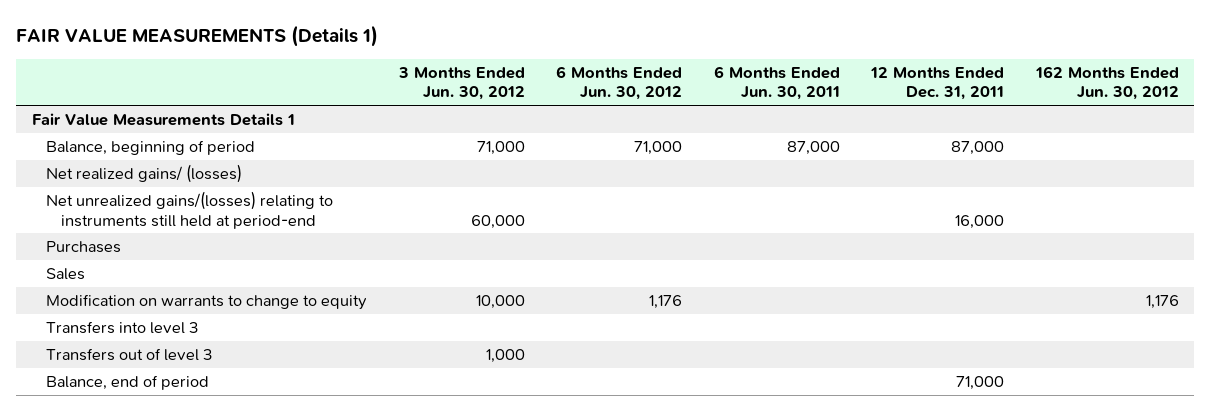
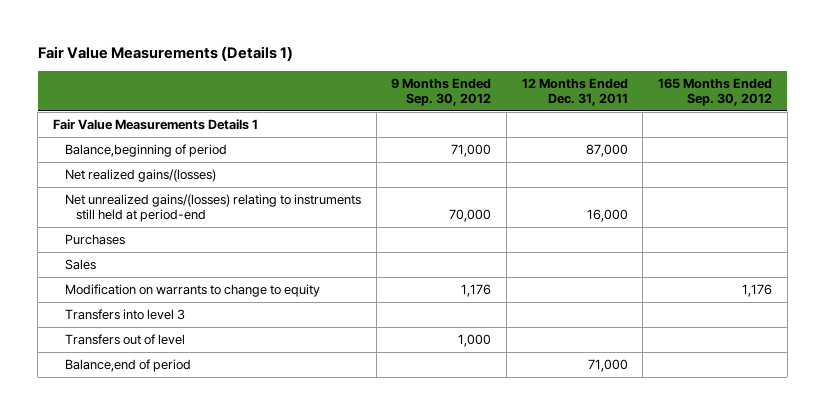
[16,25,379,48] FAIR VALUE MEASUREMENTS (Details 1) -> [37,45,293,61] Fair Value Measurements (Details 1)
[397,66,525,101] 3 Months Ended Jun. 30, 2012 -> none
[556,65,683,101] 6 Months Ended Jun. 30, 2012 -> none
[713,65,840,101] 6 Months Ended Jun. 30, 2011 -> none
[1034,65,1179,101] 162 Months Ended Jun. 30, 2012 -> none
none -> [391,77,492,107] 9 Months Ended Sep. 30, 2012
none -> [658,77,773,107] 165 Months Ended Sep. 30, 2012
[46,139,256,155] Balance, beginning of period -> [64,143,227,157] Balance,beginning of period
[46,163,243,183] Net realized gains/ (losses) -> [64,168,216,182] Net realized gains/(losses)
[46,347,214,361] Transfers out of level 3 -> [64,333,185,345] Transfers out of level
[46,374,210,390] Balance, end of period -> [64,358,191,372] Balance,end of period

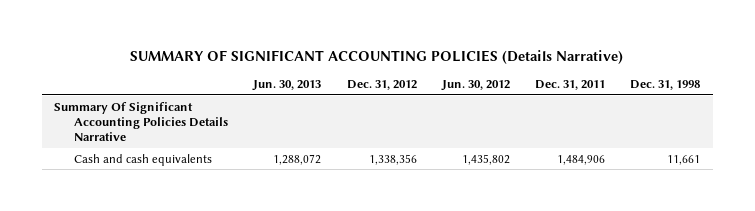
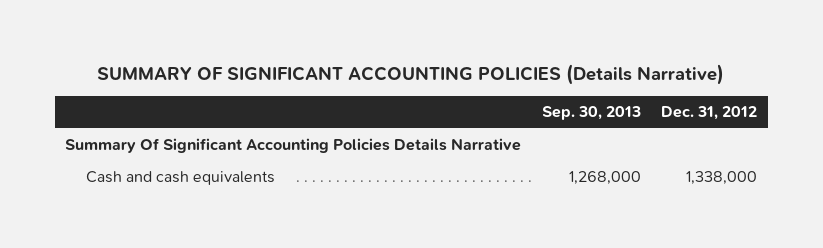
[252,80,322,92] Jun. 30, 2013 -> none
[440,80,510,92] Jun. 30, 2012 -> none
[535,80,606,91] Dec. 31, 2011 -> none
[630,80,701,91] Dec. 31, 1998 -> none
none -> [541,106,641,121] Sep. 30, 2013
[368,153,417,165] 1,338,356 -> [686,171,758,186] 1,338,000

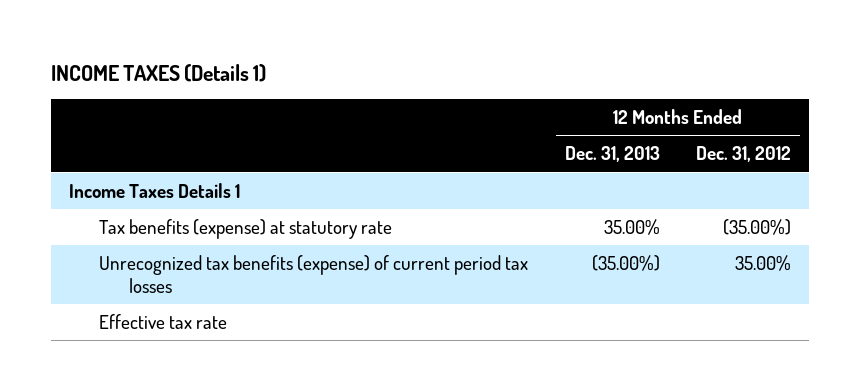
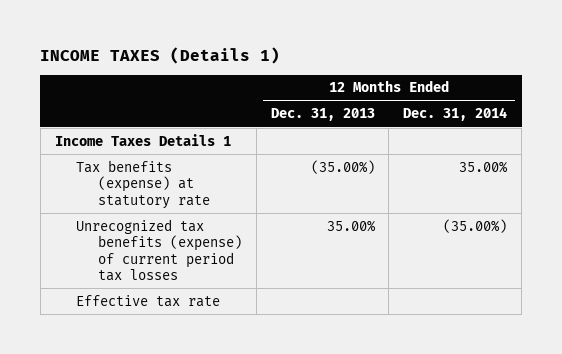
[696,146,792,163] Dec. 31, 2012 -> none
none -> [403,107,508,122] Dec. 31, 2014
[603,218,660,235] 35.00% -> [310,159,375,174] (35.00%)
[591,254,660,271] (35.00%) -> [326,219,376,232] 35.00%

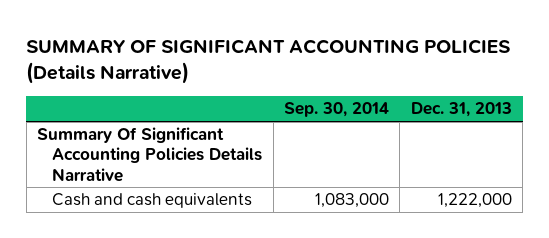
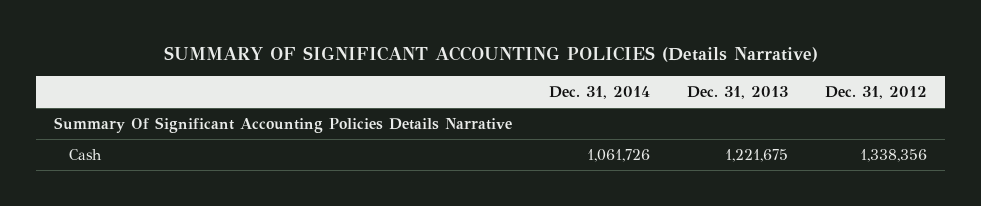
[284,102,390,118] Sep. 30, 2014 -> none
none -> [549,86,651,100] Dec. 31, 2014
none -> [824,86,927,100] Dec. 31, 2012
[52,193,253,209] Cash and cash equivalents -> [68,148,102,160] Cash
[437,193,512,209] 1,222,000 -> [725,148,789,162] 1,221,675

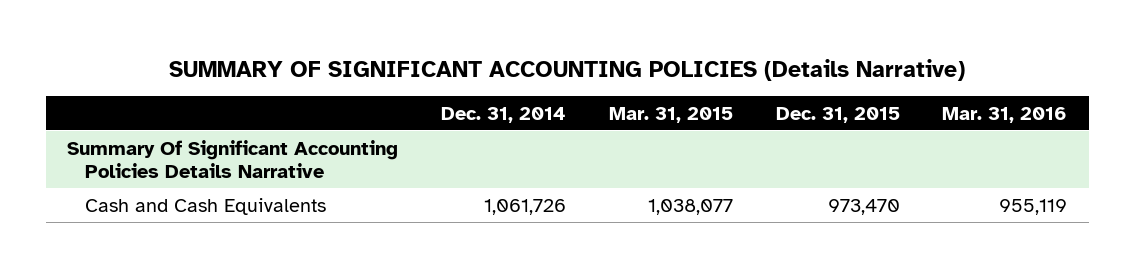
[687,86,789,100] Dec. 31, 2013 -> none
[824,86,927,100] Dec. 31, 2012 -> none
none -> [608,106,733,123] Mar. 31, 2015
none -> [775,106,900,123] Dec. 31, 2015
none -> [942,106,1068,123] Mar. 31, 2016
[68,148,102,160] Cash -> [84,197,326,215] Cash and Cash Equivalents

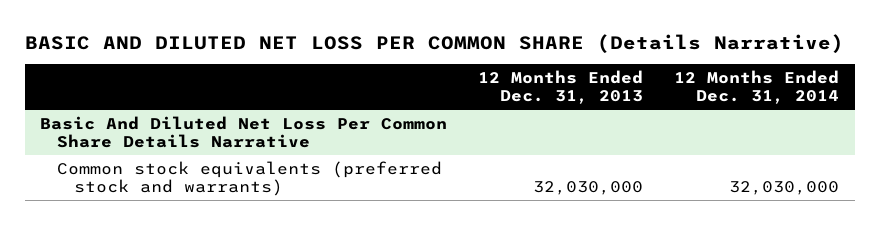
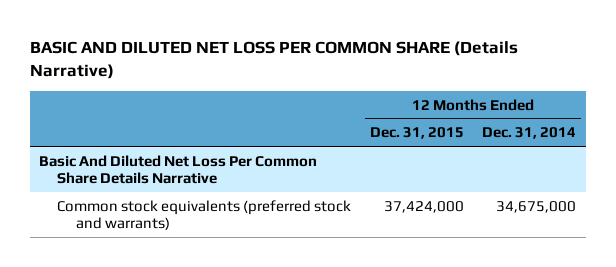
[478,69,644,105] 12 Months Ended Dec. 31, 2013 -> none
none -> [369,127,464,140] Dec. 31, 2015
[729,181,840,196] 32,030,000 -> [496,200,577,213] 34,675,000

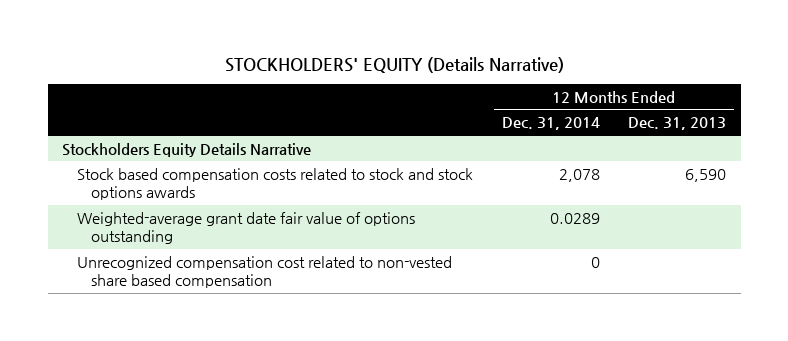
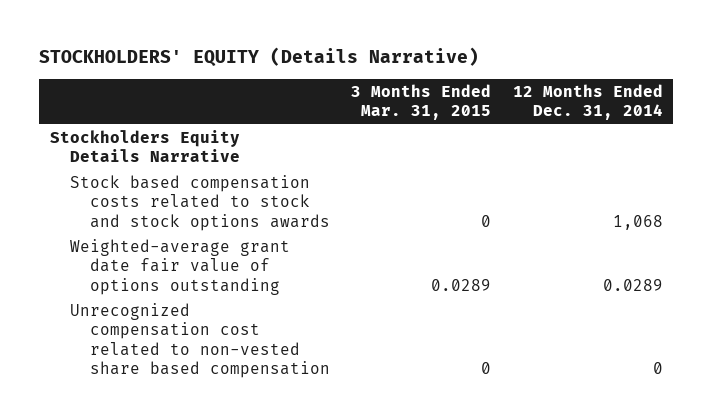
[628,117,727,131] Dec. 31, 2013 -> none
none -> [351,83,492,121] 3 Months Ended Mar. 31, 2015
[558,168,600,182] 2,078 -> [612,214,663,230] 1,068

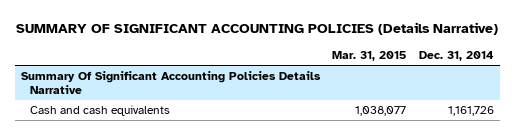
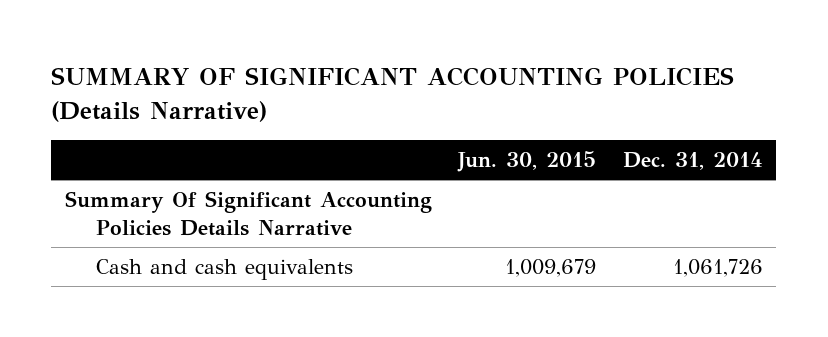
[332,51,407,62] Mar. 31, 2015 -> none
none -> [457,151,597,173] Jun. 30, 2015
[447,106,494,117] 1,161,726 -> [673,259,764,278] 1,061,726

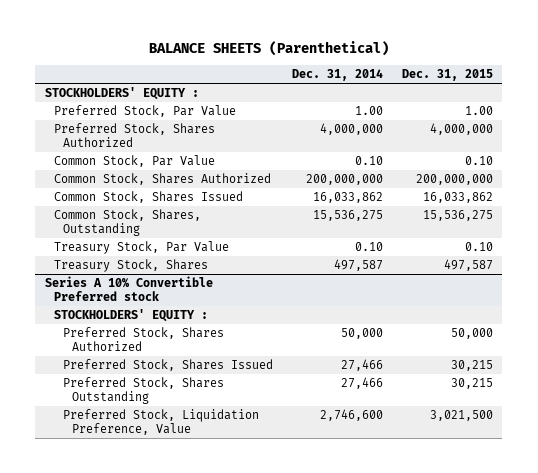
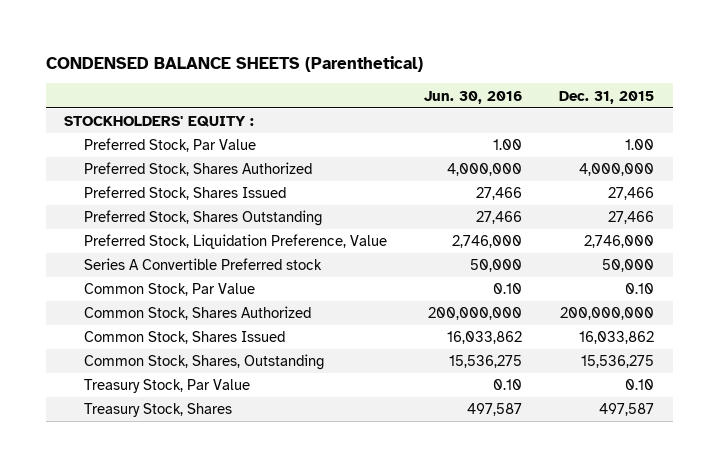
[148,41,389,57] BALANCE SHEETS (Parenthetical) -> [45,55,423,72] CONDENSED BALANCE SHEETS (Parenthetical)
[292,68,384,81] Dec. 31, 2014 -> none
none -> [423,90,522,104] Jun. 30, 2016
none -> [83,186,286,201] Preferred Stock, Shares Issued
none -> [83,210,322,227] Preferred Stock, Shares Outstanding
none -> [83,234,387,250] Preferred Stock, Liquidation Preference, Value
none -> [83,258,322,271] Series A Convertible Preferred stock
[44,276,213,302] Series A 10% Convertible Preferred stock -> none
[53,309,208,323] STOCKHOLDERS' EQUITY : -> none
[63,327,225,352] Preferred Stock, Shares Authorized -> none
[63,359,274,372] Preferred Stock, Shares Issued -> none
[63,377,225,405] Preferred Stock, Shares Outstanding -> none
[63,409,260,436] Preferred Stock, Liquidation Preference, Value -> none

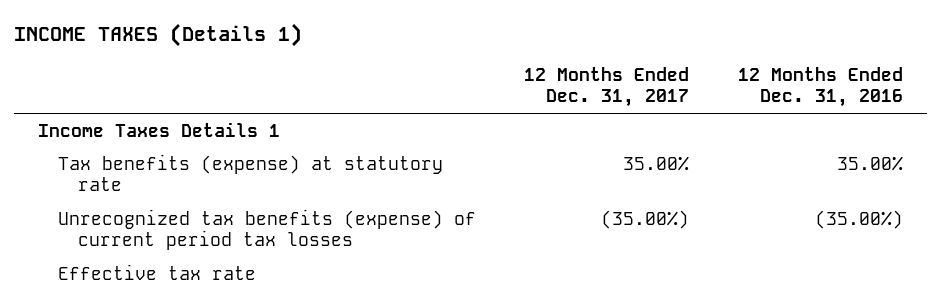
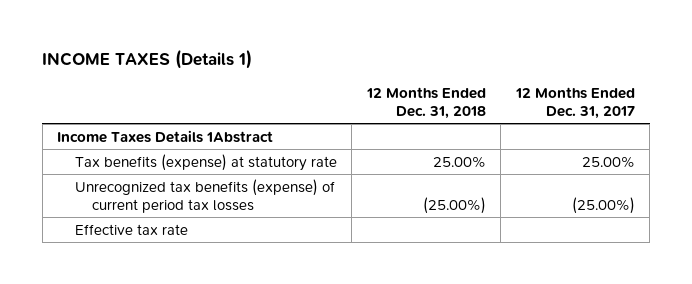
[737,66,903,108] 12 Months Ended Dec. 31, 2016 -> none
none -> [365,86,486,119] 12 Months Ended Dec. 31, 2018
[38,121,281,137] Income Taxes Details 1 -> [56,129,273,143] Income Taxes Details 1Abstract
[623,155,690,171] 35.00% -> [581,155,635,168] 25.00%
[601,209,690,229] (35.00%) -> [571,196,635,214] (25.00%)

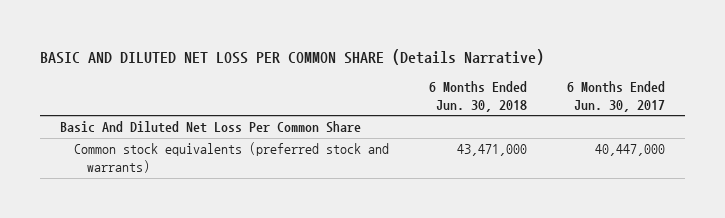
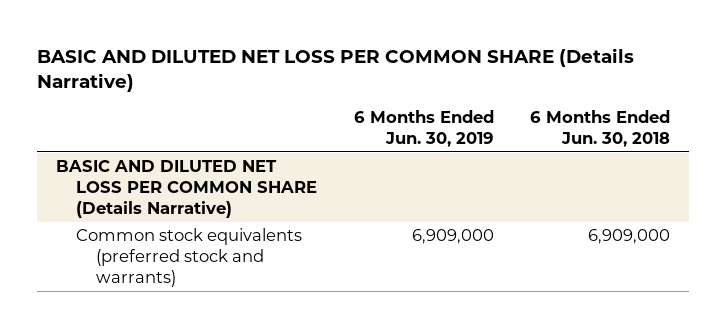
[567,80,666,112] 6 Months Ended Jun. 30, 2017 -> none
none -> [353,110,494,148] 6 Months Ended Jun. 30, 2019
[59,121,361,134] Basic And Diluted Net Loss Per Common Share -> [55,160,317,218] BASIC AND DILUTED NET LOSS PER COMMON SHARE (Details Narrative)
[456,144,527,157] 43,471,000 -> [588,229,671,245] 6,909,000

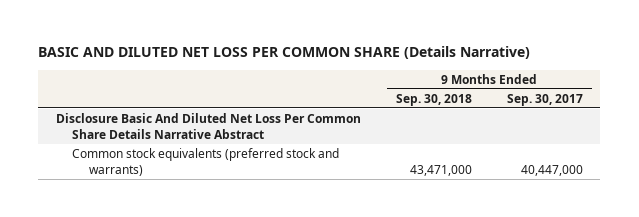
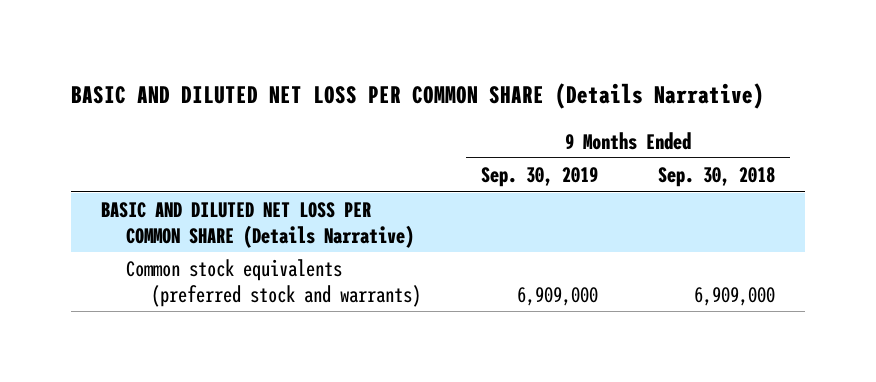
[506,93,583,106] Sep. 30, 2017 -> none
none -> [481,167,599,188] Sep. 30, 2019
[55,112,361,139] Disclosure Basic And Diluted Net Loss Per Common Share Details Narrative Abstract -> [100,202,414,248] BASIC AND DILUTED NET LOSS PER COMMON SHARE (Details Narrative)
[409,164,472,176] 43,471,000 -> [694,286,776,306] 6,909,000

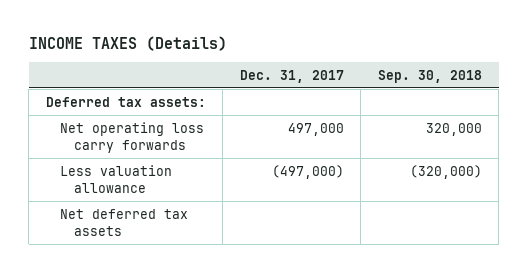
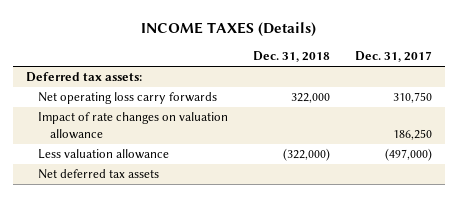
[377,69,482,83] Sep. 30, 2018 -> none
none -> [253,51,331,63] Dec. 31, 2018
[287,122,344,136] 497,000 -> [393,92,433,104] 310,750
none -> [37,112,228,139] Impact of rate changes on valuation allowance

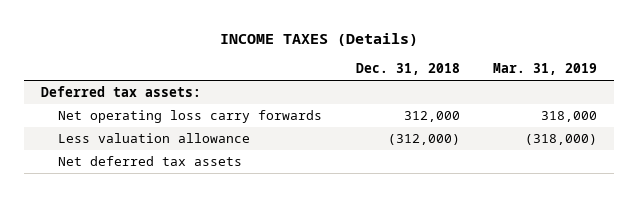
[355,51,433,63] Dec. 31, 2017 -> none
none -> [493,63,598,76] Mar. 31, 2019
[37,112,228,139] Impact of rate changes on valuation allowance -> none
[291,93,331,104] 322,000 -> [403,111,460,123] 312,000
[283,148,331,162] (322,000) -> [387,134,460,146] (312,000)

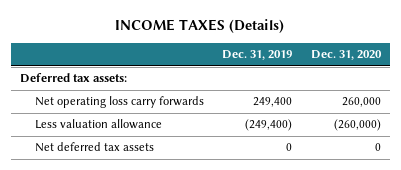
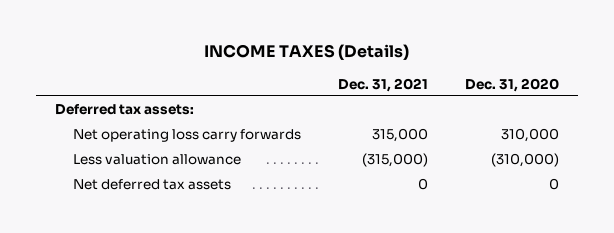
[222,50,293,61] Dec. 31, 2019 -> none
none -> [337,77,428,92] Dec. 31, 2021
[341,97,381,108] 260,000 -> [501,128,560,143] 310,000
[333,119,381,132] (260,000) -> [491,153,560,168] (310,000)

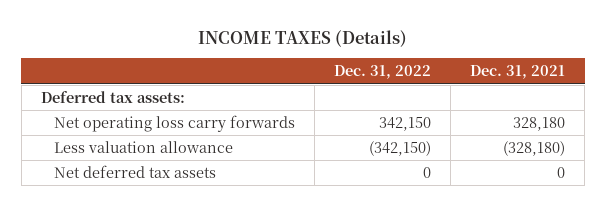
[465,77,560,92] Dec. 31, 2020 -> none
none -> [334,65,432,80] Dec. 31, 2022
[371,128,428,143] 315,000 -> [513,116,566,131] 328,180
[361,153,428,168] (315,000) -> [503,140,566,156] (328,180)

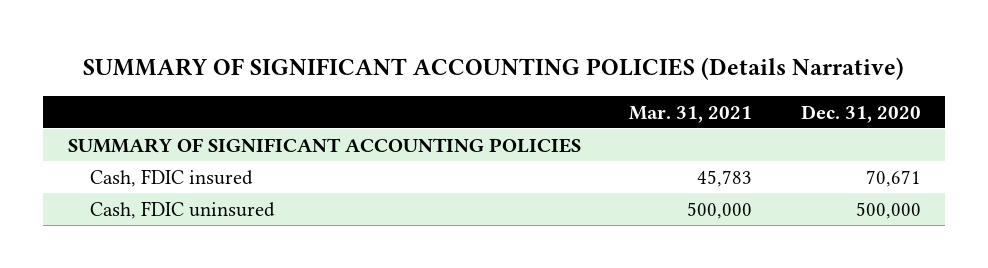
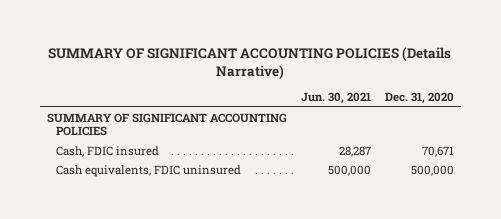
[629,105,753,123] Mar. 31, 2021 -> none
none -> [300,92,371,105] Jun. 30, 2021
[89,200,275,219] Cash, FDIC uninsured -> [55,164,241,177] Cash equivalents, FDIC uninsured

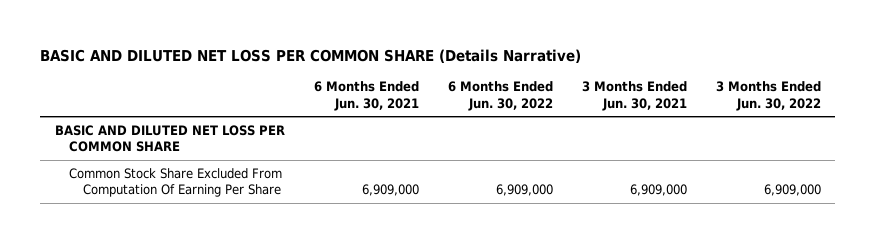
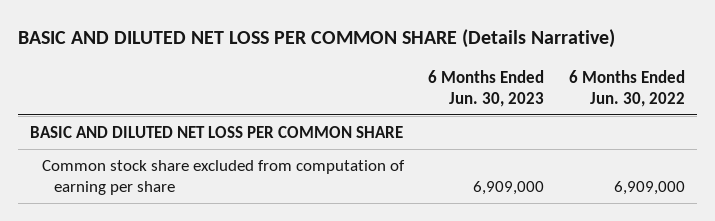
[313,81,419,111] 6 Months Ended Jun. 30, 2021 -> none
[581,81,687,111] 3 Months Ended Jun. 30, 2021 -> none
[715,81,821,111] 3 Months Ended Jun. 30, 2022 -> none
none -> [428,70,545,107] 6 Months Ended Jun. 30, 2023
[68,167,282,198] Common Stock Share Excluded From Computation Of Earning Per Share -> [42,160,406,195] Common stock share excluded from computation of earning per share

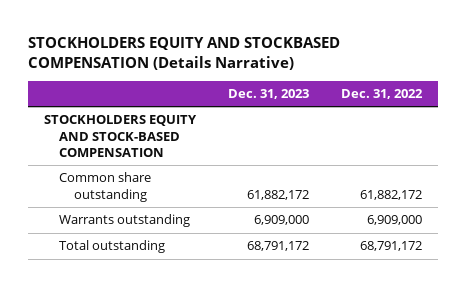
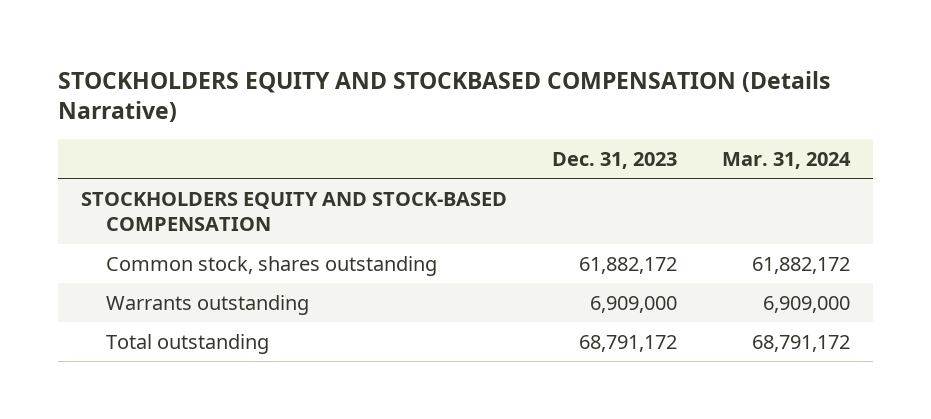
[340,89,423,100] Dec. 31, 2022 -> none
none -> [722,151,852,169] Mar. 31, 2024
[58,172,151,202] Common share outstanding -> [105,255,437,276] Common stock, shares outstanding

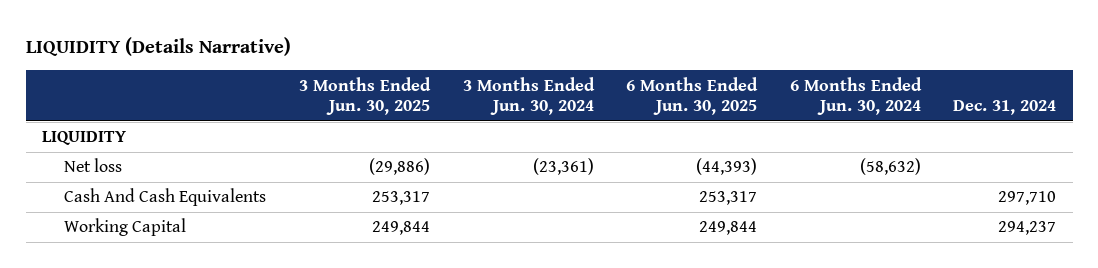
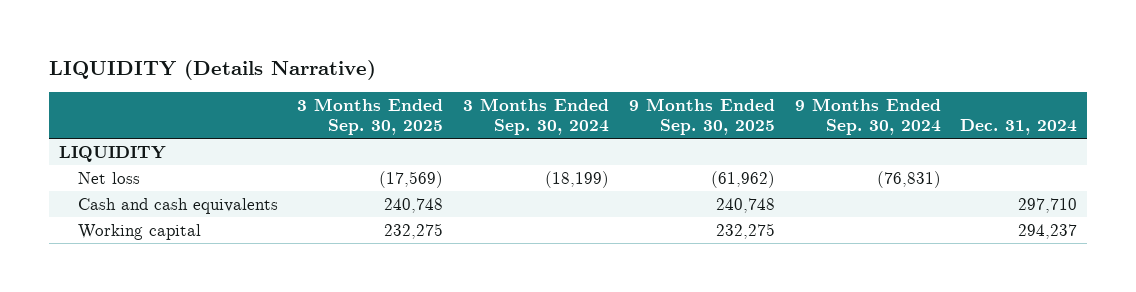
[298,76,431,116] 3 Months Ended Jun. 30, 2025 -> none
[462,76,595,116] 3 Months Ended Jun. 30, 2024 -> none
[626,76,759,116] 6 Months Ended Jun. 30, 2025 -> none
[789,76,922,116] 6 Months Ended Jun. 30, 2024 -> none
none -> [297,97,444,136] 3 Months Ended Sep. 30, 2025
none -> [463,97,610,136] 3 Months Ended Sep. 30, 2024
none -> [628,97,775,136] 9 Months Ended Sep. 30, 2025
none -> [794,97,941,136] 9 Months Ended Sep. 30, 2024
[64,188,267,207] Cash And Cash Equivalents -> [77,197,278,214] Cash and cash equivalents
[64,218,187,237] Working Capital -> [77,223,201,240] Working capital

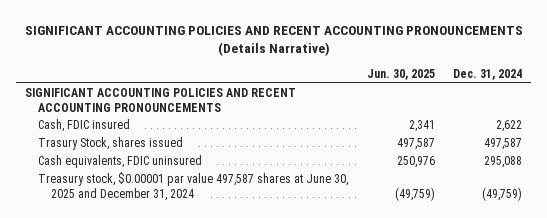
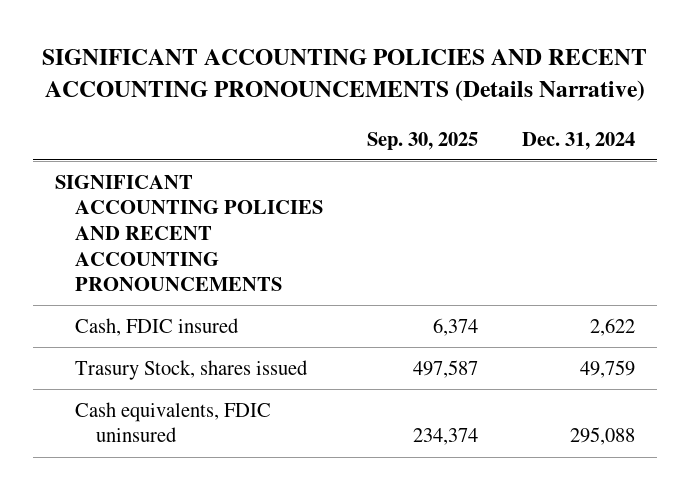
[366,69,435,81] Jun. 30, 2025 -> none
none -> [367,131,479,150] Sep. 30, 2025
[483,138,522,151] 497,587 -> [579,359,635,378] 49,759
[38,172,349,201] Treasury stock, $0.00001 par value 497,587 shares at June 30, 2025 and December 31, 2024 -> none

